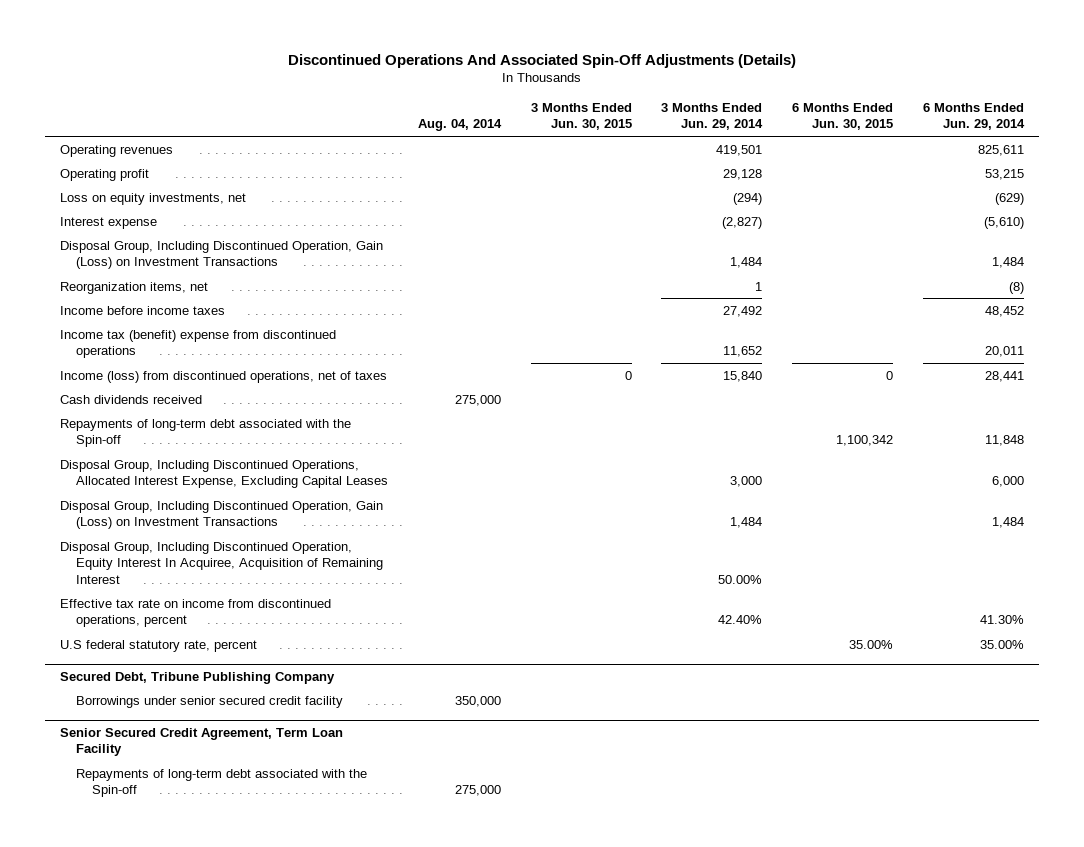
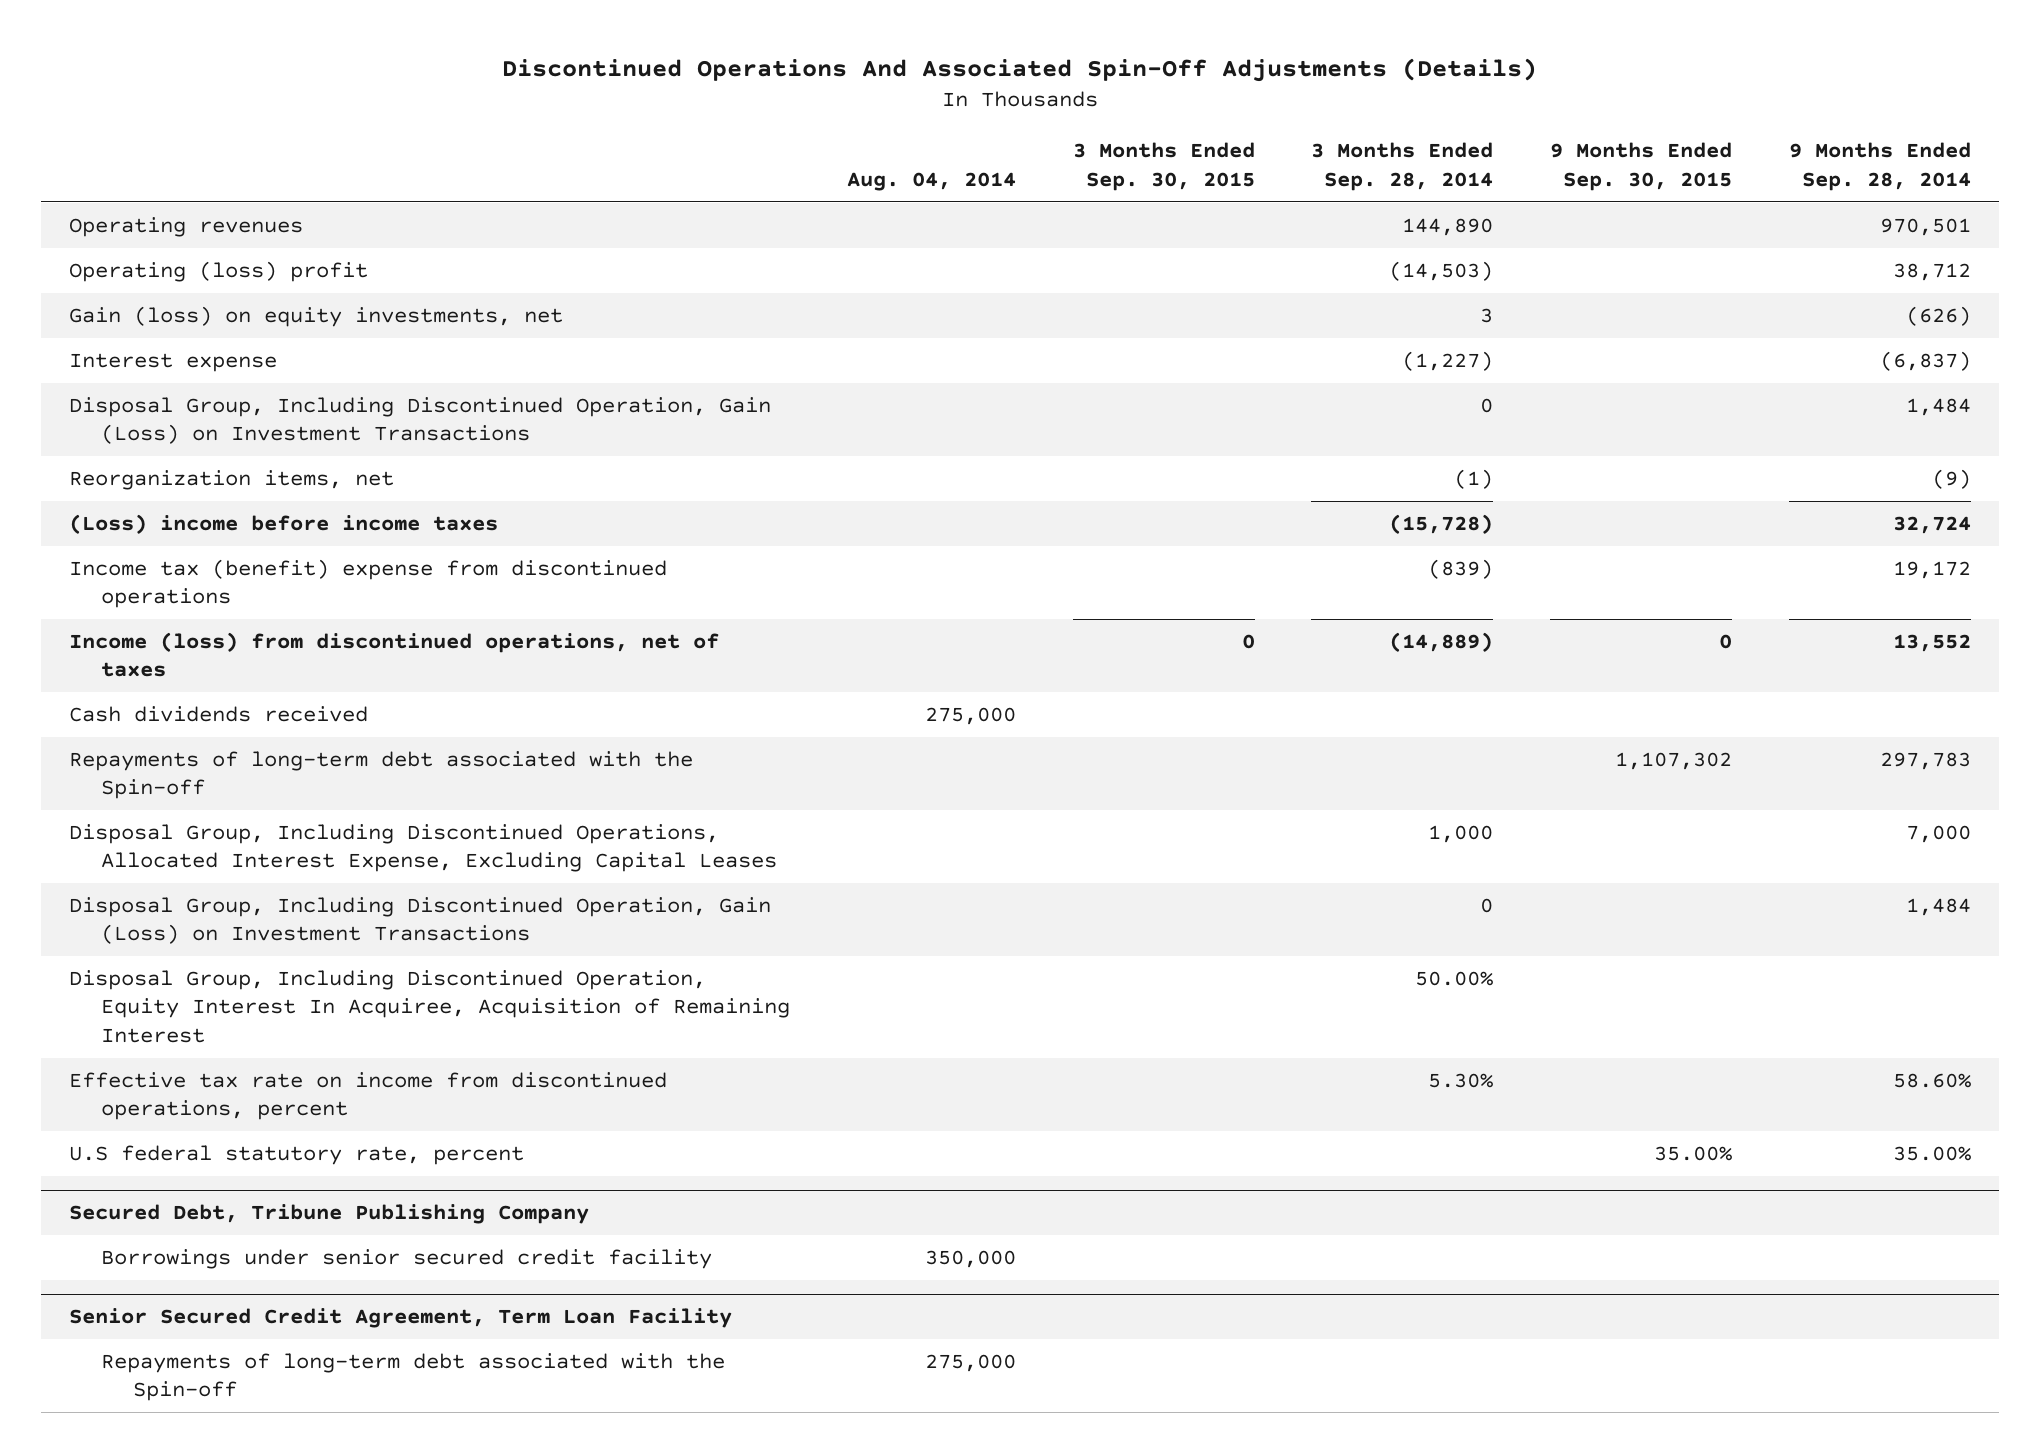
[530,102,632,131] 3 Months Ended Jun. 30, 2015 -> none
[661,102,764,131] 3 Months Ended Jun. 29, 2014 -> none
[792,102,894,131] 6 Months Ended Jun. 30, 2015 -> none
[923,102,1026,131] 6 Months Ended Jun. 29, 2014 -> none
none -> [1072,142,1255,191] 3 Months Ended Sep. 30, 2015
none -> [1311,142,1494,191] 3 Months Ended Sep. 28, 2014
none -> [1550,142,1733,191] 9 Months Ended Sep. 30, 2015
none -> [1788,142,1971,191] 9 Months Ended Sep. 28, 2014
[59,168,149,181] Operating profit -> [69,261,369,283] Operating (loss) profit
[59,192,246,205] Loss on equity investments, net -> [69,306,564,328] Gain (loss) on equity investments, net
[59,305,225,315] Income before income taxes -> [69,514,499,535] (Loss) income before income taxes

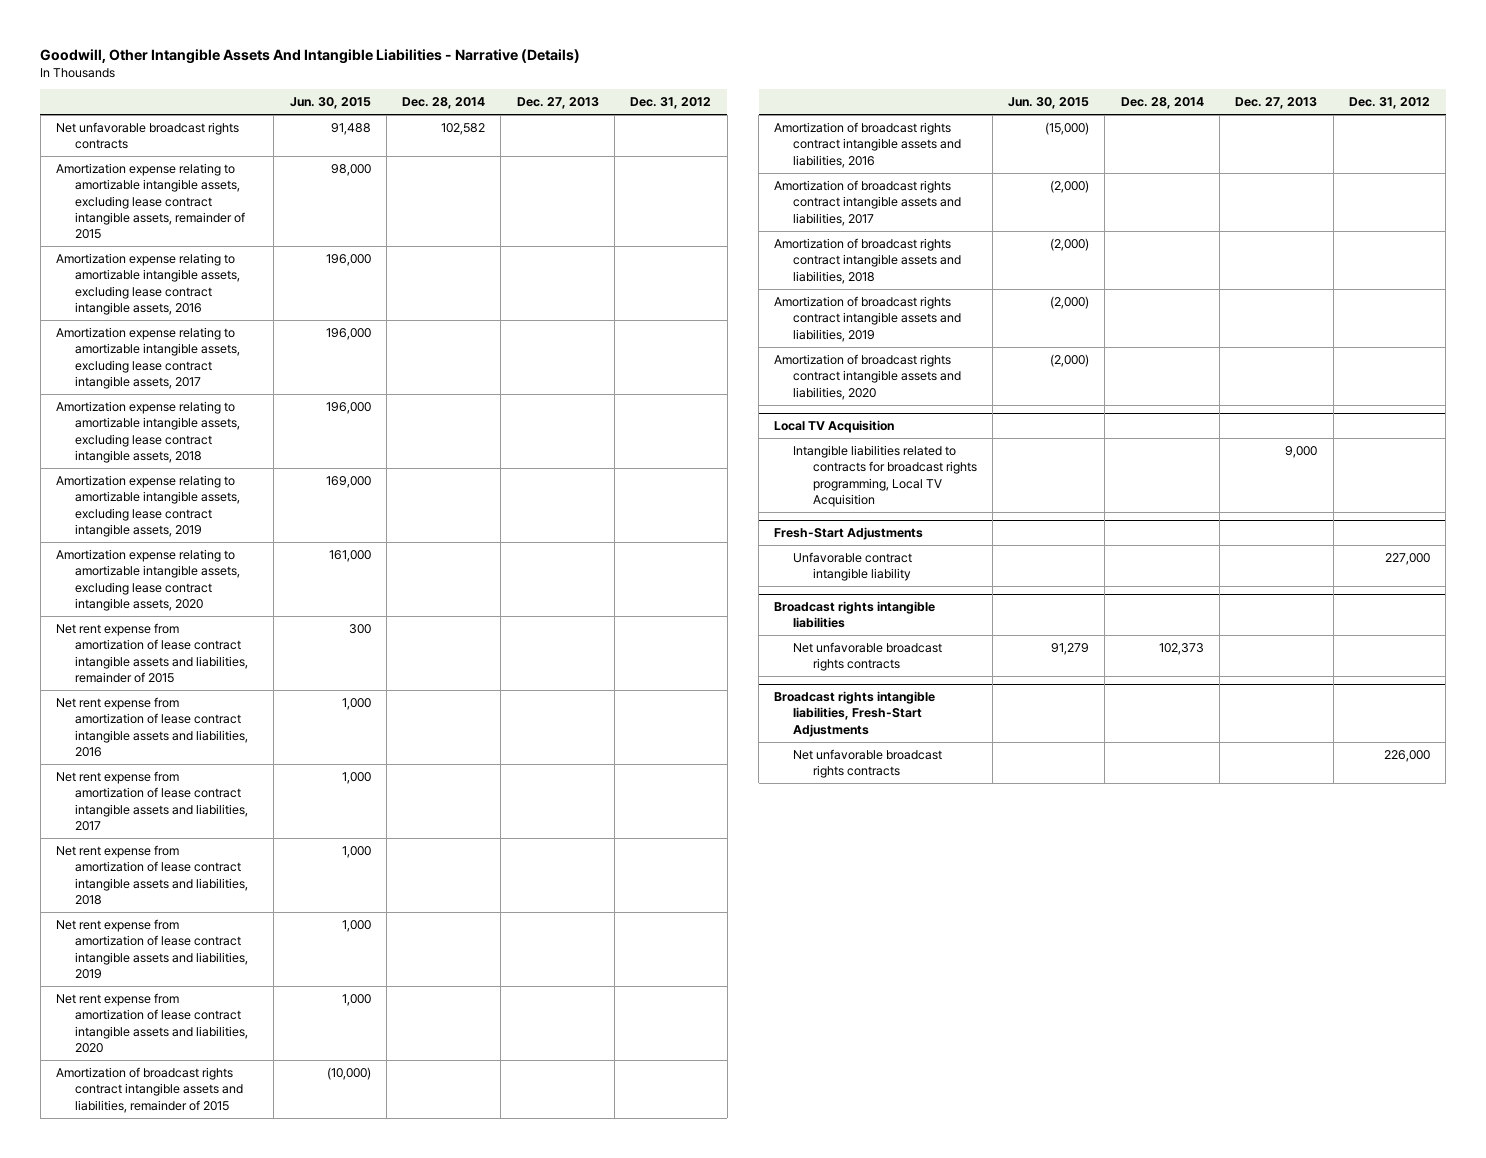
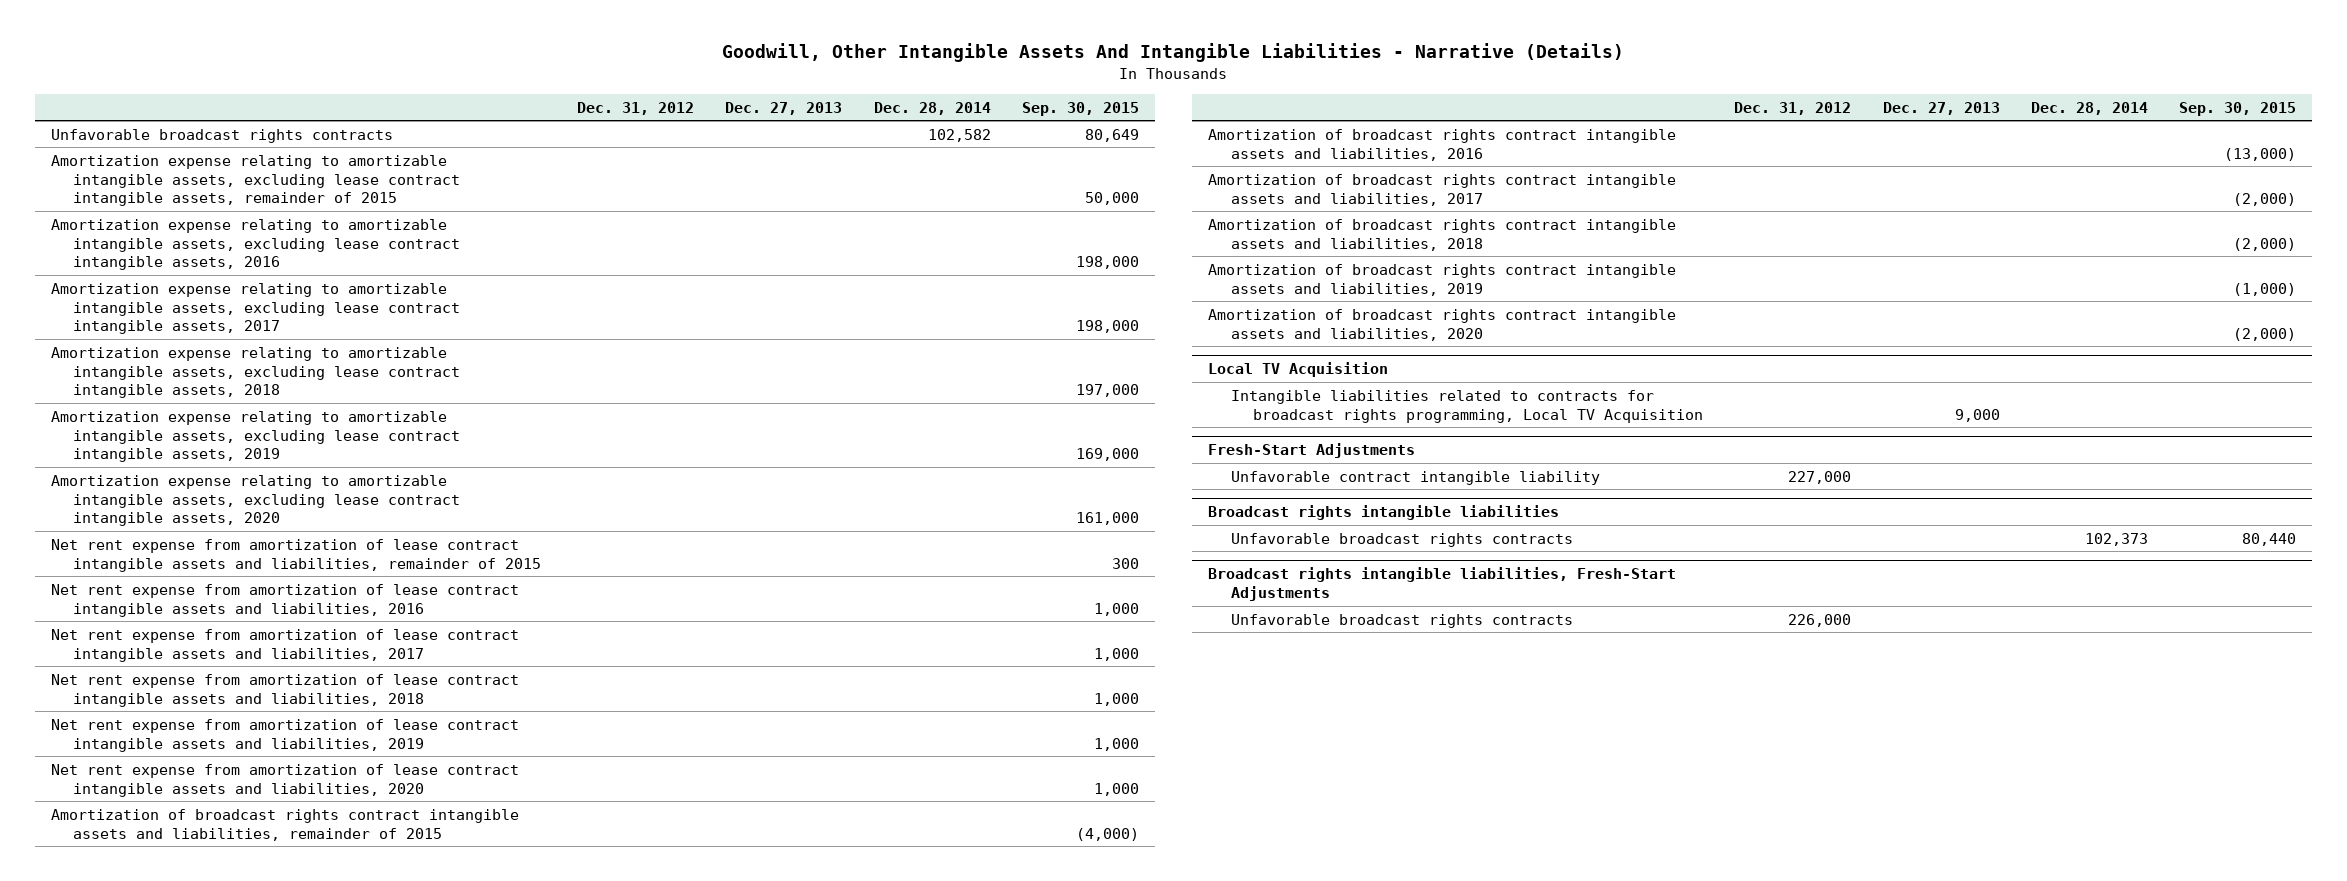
[289,97,371,110] Jun. 30, 2015 -> none
none -> [1021,101,1139,116] Sep. 30, 2015
[55,121,239,150] Net unfavorable broadcast rights contracts -> [50,128,393,143] Unfavorable broadcast rights contracts
[793,641,943,672] Net unfavorable broadcast rights contracts -> [1230,532,1573,547] Unfavorable broadcast rights contracts
[793,748,943,779] Net unfavorable broadcast rights contracts -> [1230,613,1573,628] Unfavorable broadcast rights contracts

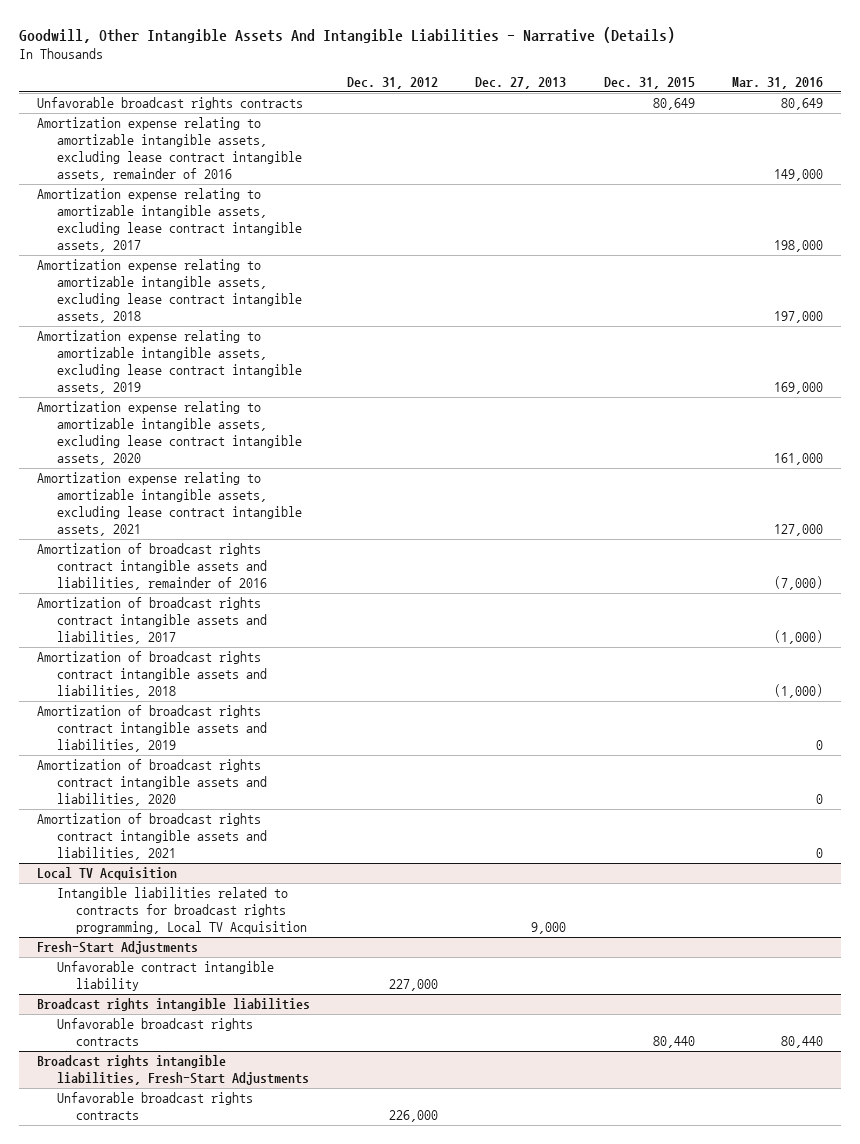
[873,101,991,115] Dec. 28, 2014 -> none
[1021,101,1139,116] Sep. 30, 2015 -> none
none -> [603,76,695,89] Dec. 31, 2015
none -> [731,76,823,89] Mar. 31, 2016
[50,218,461,271] Amortization expense relating to amortizable intangible assets, excluding lease contract intangible assets, 2016 -> none
[50,154,461,207] Amortization expense relating to amortizable intangible assets, excluding lease contract intangible assets, remainder of 2015 -> [37,117,302,181] Amortization expense relating to amortizable intangible assets, excluding lease contract intangible assets, remainder of 2016
[50,538,542,572] Net rent expense from amortization of lease contract intangible assets and liabilities, remainder of 2015 -> none
[50,583,519,617] Net rent expense from amortization of lease contract intangible assets and liabilities, 2016 -> none
[50,628,519,662] Net rent expense from amortization of lease contract intangible assets and liabilities, 2017 -> none
[50,673,519,707] Net rent expense from amortization of lease contract intangible assets and liabilities, 2018 -> none
[50,718,519,752] Net rent expense from amortization of lease contract intangible assets and liabilities, 2019 -> none
[50,763,519,797] Net rent expense from amortization of lease contract intangible assets and liabilities, 2020 -> none
[1208,128,1677,161] Amortization of broadcast rights contract intangible assets and liabilities, 2016 -> none
none -> [37,472,302,536] Amortization expense relating to amortizable intangible assets, excluding lease contract intangible assets, 2021
[50,808,519,841] Amortization of broadcast rights contract intangible assets and liabilities, remainder of 2015 -> [37,543,267,591] Amortization of broadcast rights contract intangible assets and liabilities, remainder of 2016
none -> [37,813,267,861] Amortization of broadcast rights contract intangible assets and liabilities, 2021

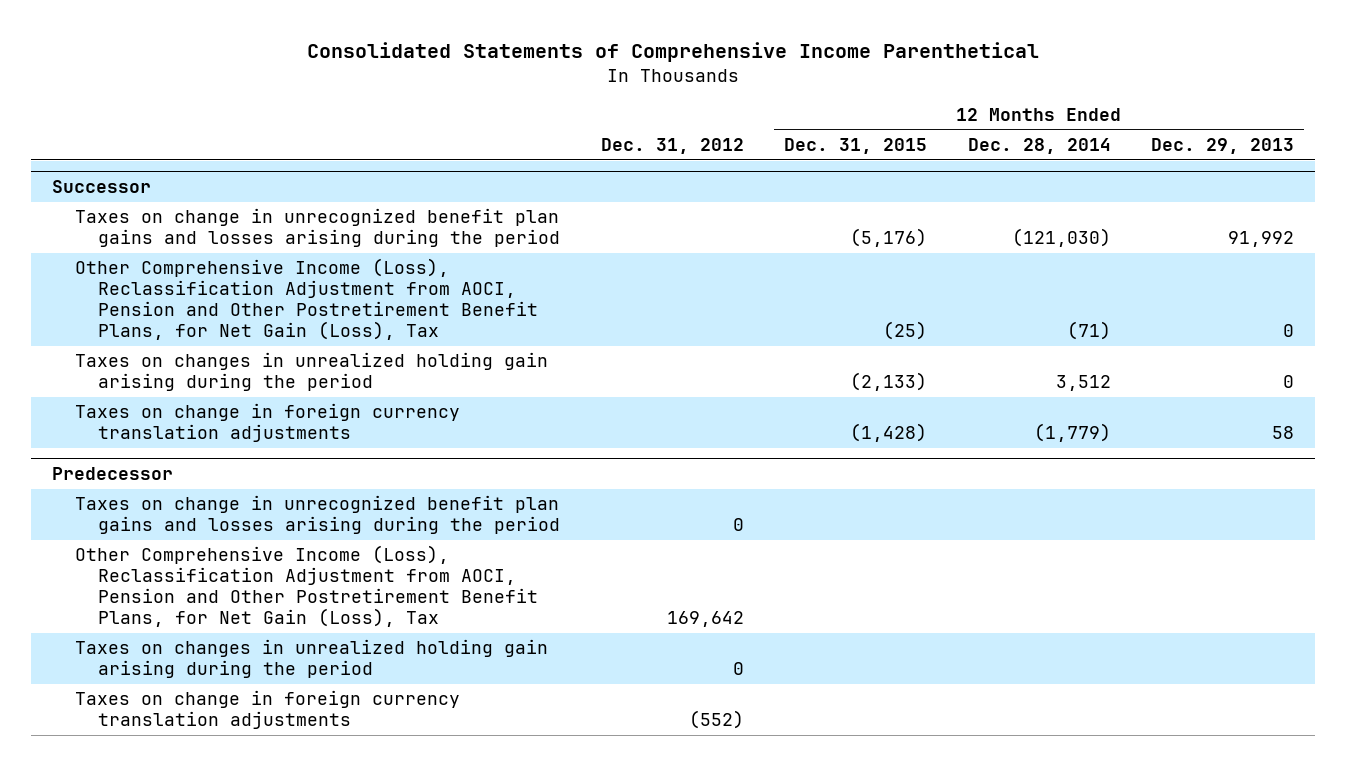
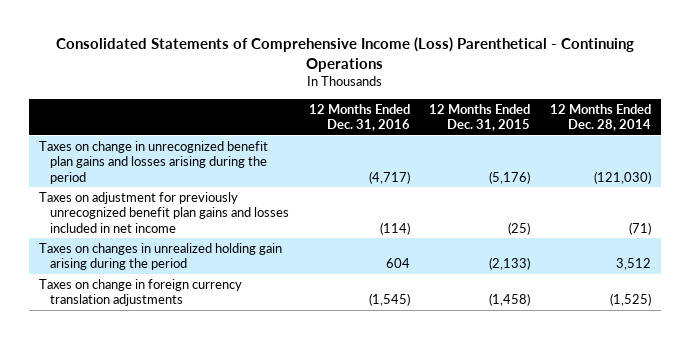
[306,42,1039,63] Consolidated Statements of Comprehensive Income Parenthetical -> [55,37,634,73] Consolidated Statements of Comprehensive Income (Loss) Parenthetical - Continuing Operations
[600,138,744,155] Dec. 31, 2012 -> none
[1151,138,1295,155] Dec. 29, 2013 -> none
none -> [308,103,410,132] 12 Months Ended Dec. 31, 2016
[51,179,151,193] Successor -> none
[74,258,538,341] Other Comprehensive Income (Loss), Reclassification Adjustment from AOCI, Pension and Other Postretirement Benefit Plans, for Net Gain (Loss), Tax -> [39,191,289,233] Taxes on adjustment for previously unrecognized benefit plan gains and losses included in net income
[51,466,173,480] Predecessor -> none
[74,495,560,535] Taxes on change in unrecognized benefit plan gains and losses arising during the period -> none
[74,545,538,628] Other Comprehensive Income (Loss), Reclassification Adjustment from AOCI, Pension and Other Postretirement Benefit Plans, for Net Gain (Loss), Tax -> none
[74,639,548,679] Taxes on changes in unrealized holding gain arising during the period -> none
[74,690,460,730] Taxes on change in foreign currency translation adjustments -> none
[850,423,928,443] (1,428) -> [489,293,531,307] (1,458)
[1033,423,1111,443] (1,779) -> [609,293,651,307] (1,525)

